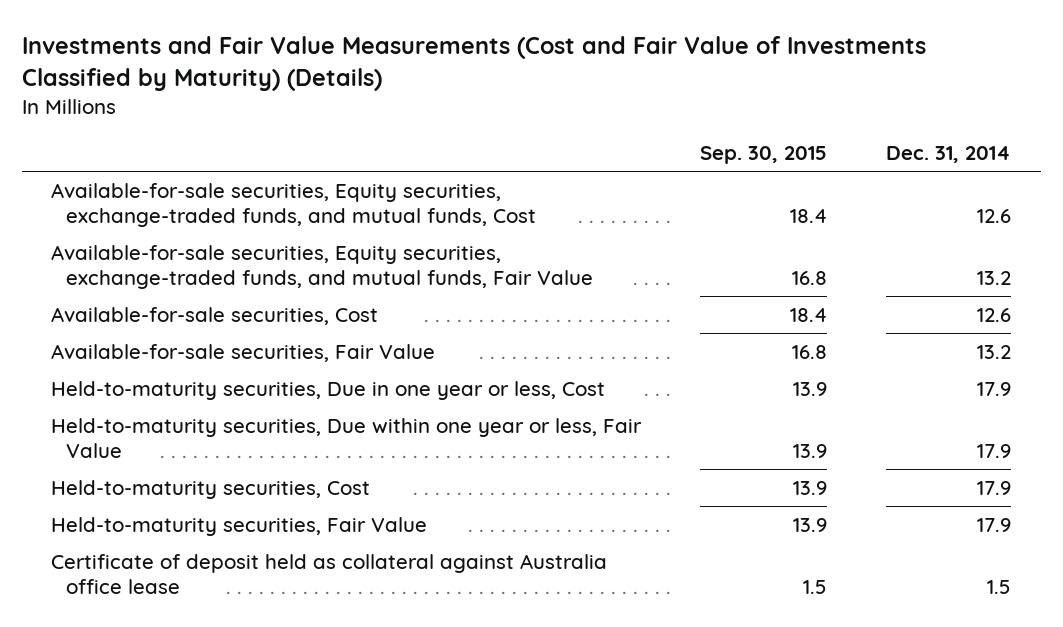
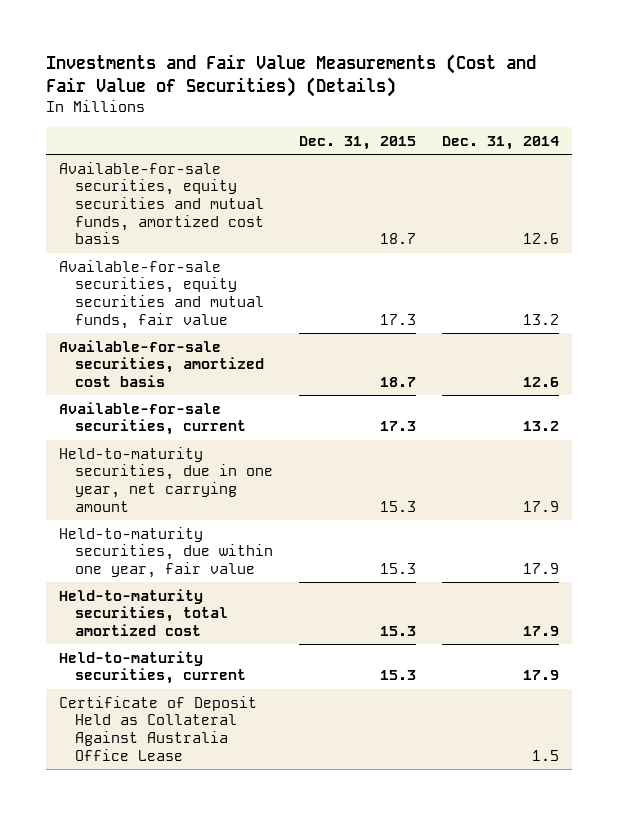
[22,35,927,91] Investments and Fair Value Measurements (Cost and Fair Value of Investments Classified by Maturity) (Details) -> [46,54,537,98] Investments and Fair Value Measurements (Cost and Fair Value of Securities) (Details)
[700,146,828,165] Sep. 30, 2015 -> none
none -> [299,135,417,150] Dec. 31, 2015
[51,182,537,227] Available-for-sale securities, Equity securities, exchange-traded funds, and mutual funds, Cost -> [59,161,264,245] Available-for-sale securities, equity securities and mutual funds, amortized cost basis
[51,244,594,289] Available-for-sale securities, Equity securities, exchange-traded funds, and mutual funds, Fair Value -> [59,259,264,329] Available-for-sale securities, equity securities and mutual funds, fair value
[51,306,379,325] Available-for-sale securities, Cost -> [59,339,264,387] Available-for-sale securities, amortized cost basis
[51,343,436,362] Available-for-sale securities, Fair Value -> [59,401,246,436] Available-for-sale securities, current
[51,380,606,400] Held-to-maturity securities, Due in one year or less, Cost -> [59,446,273,512] Held-to-maturity securities, due in one year, net carrying amount
[51,417,643,458] Held-to-maturity securities, Due within one year or less, Fair Value -> [59,526,273,578] Held-to-maturity securities, due within one year, fair value
[51,479,371,499] Held-to-maturity securities, Cost -> [59,588,228,636] Held-to-maturity securities, total amortized cost
[51,516,428,536] Held-to-maturity securities, Fair Value -> [59,650,246,685] Held-to-maturity securities, current
[51,553,608,594] Certificate of deposit held as collateral against Australia office lease -> [59,695,258,761] Certificate of Deposit Held as Collateral Against Australia Office Lease

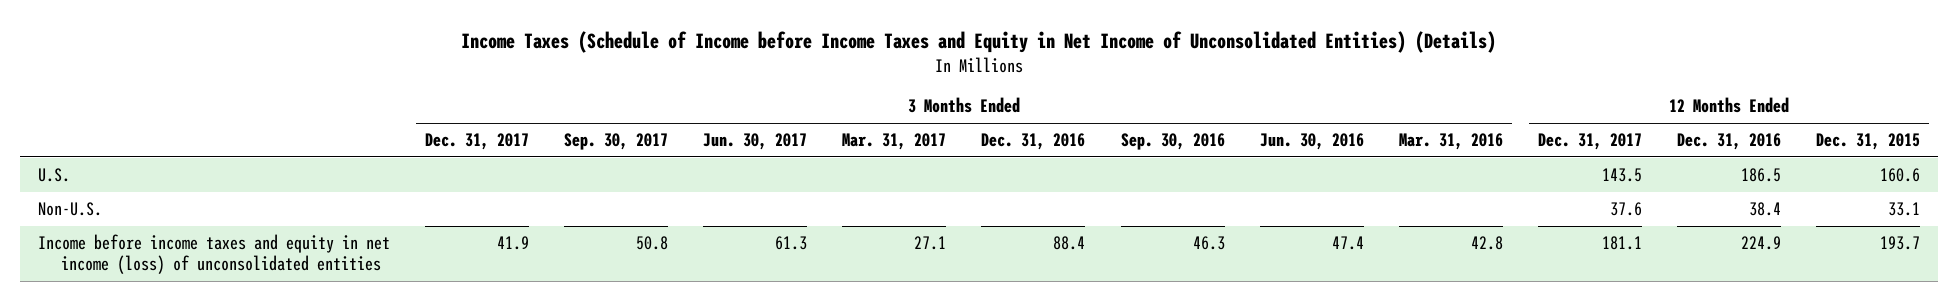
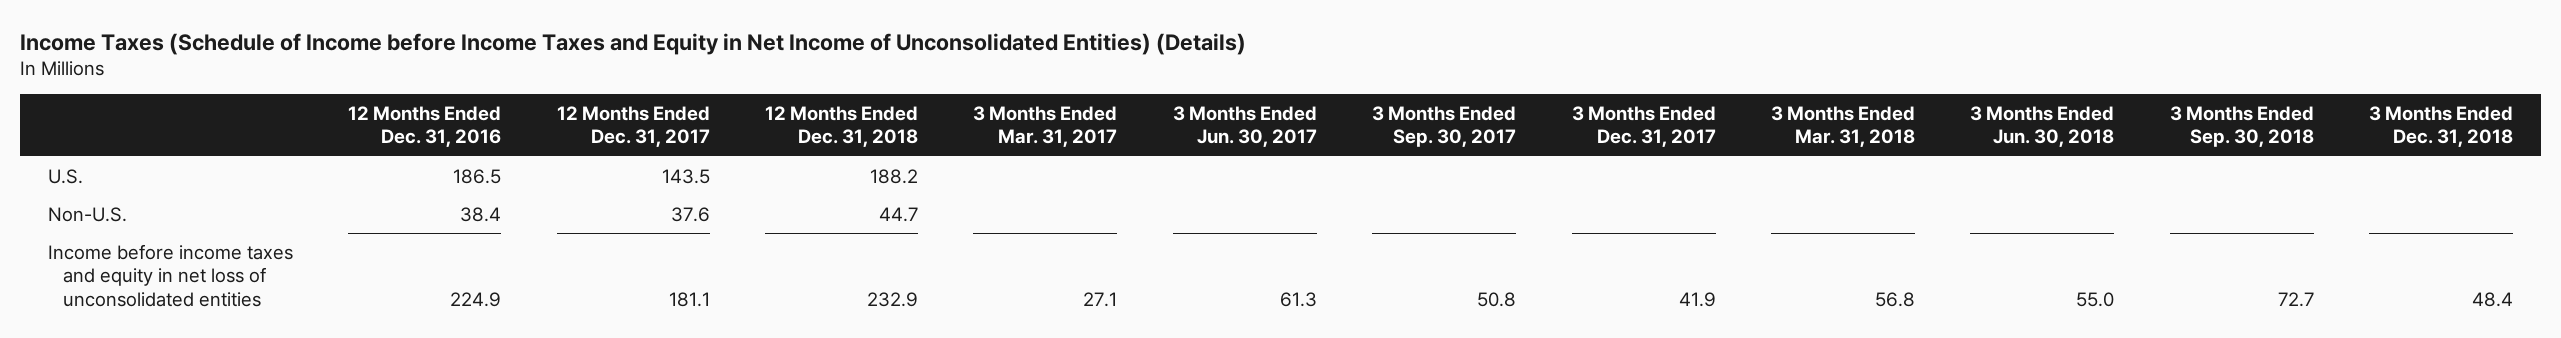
[981,133,1086,151] Dec. 31, 2016 -> none
[1120,133,1225,151] Sep. 30, 2016 -> none
[1259,133,1364,151] Jun. 30, 2016 -> none
[1398,133,1503,151] Mar. 31, 2016 -> none
[1816,133,1921,151] Dec. 31, 2015 -> none
none -> [764,106,918,148] 12 Months Ended Dec. 31, 2018
none -> [1770,106,1915,148] 3 Months Ended Mar. 31, 2018
none -> [1970,106,2115,148] 3 Months Ended Jun. 30, 2018
none -> [2169,106,2314,148] 3 Months Ended Sep. 30, 2018
none -> [2369,106,2514,148] 3 Months Ended Dec. 31, 2018
[37,234,390,275] Income before income taxes and equity in net income (loss) of unconsolidated entities -> [47,243,293,307] Income before income taxes and equity in net loss of unconsolidated entities

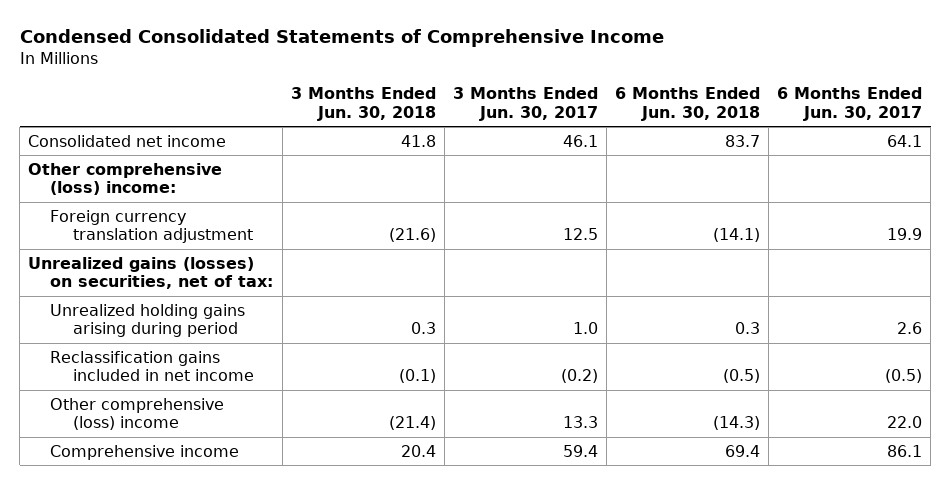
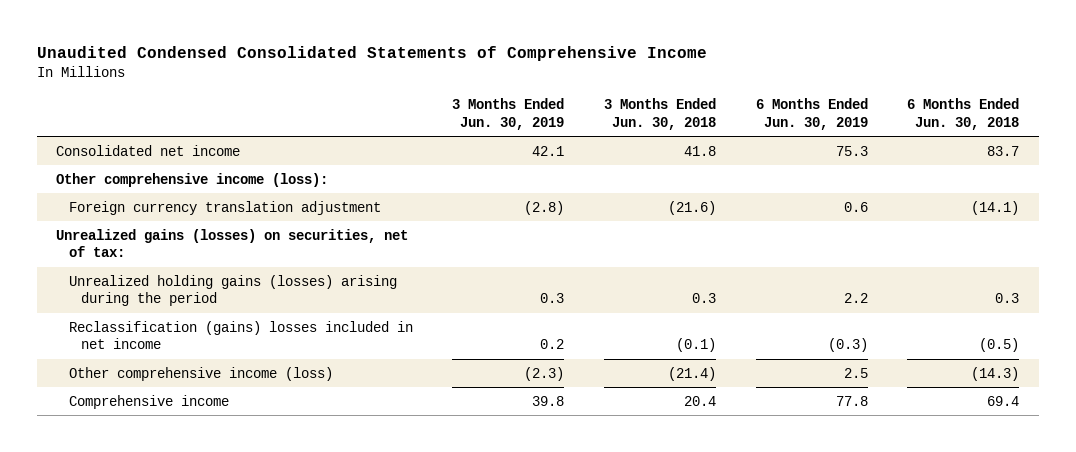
[19,29,664,48] Condensed Consolidated Statements of Comprehensive Income -> [36,46,707,62] Unaudited Condensed Consolidated Statements of Comprehensive Income
[452,87,598,121] 3 Months Ended Jun. 30, 2017 -> none
[777,87,923,121] 6 Months Ended Jun. 30, 2017 -> none
none -> [452,98,565,130] 3 Months Ended Jun. 30, 2019
none -> [755,98,868,130] 6 Months Ended Jun. 30, 2019
[28,162,223,196] Other comprehensive (loss) income: -> [56,172,329,187] Other comprehensive income (loss):
[50,303,246,338] Unrealized holding gains arising during period -> [68,274,397,307] Unrealized holding gains (losses) arising during the period
[50,350,254,382] Reclassification gains included in net income -> [68,320,413,350] Reclassification (gains) losses included in net income
[50,397,225,431] Other comprehensive (loss) income -> [68,366,333,381] Other comprehensive income (loss)

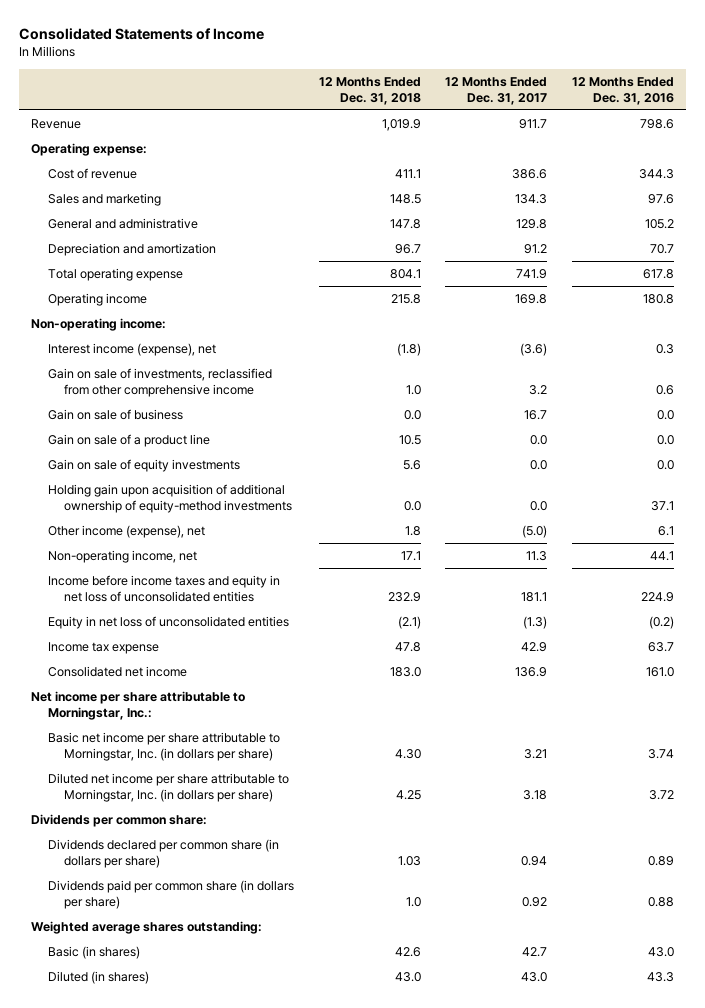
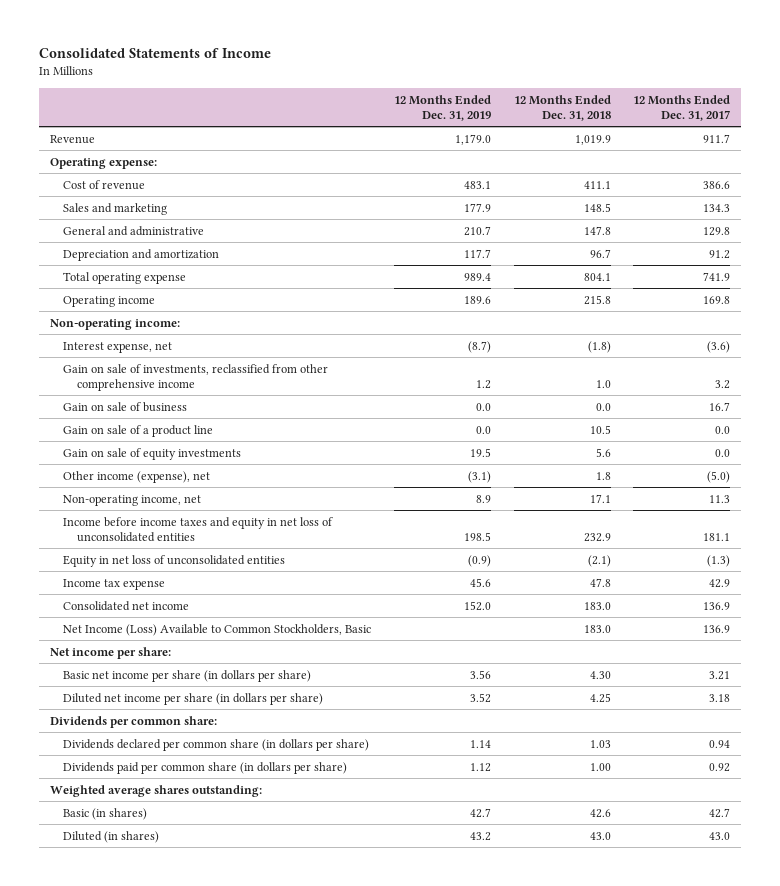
[571,76,674,105] 12 Months Ended Dec. 31, 2016 -> none
none -> [393,94,491,121] 12 Months Ended Dec. 31, 2019
[47,343,216,357] Interest income (expense), net -> [63,341,173,353] Interest expense, net
[47,484,293,513] Holding gain upon acquisition of additional ownership of equity-method investments -> none
none -> [63,623,372,636] Net Income (Loss) Available to Common Stockholders, Basic
[31,691,246,720] Net income per share attributable to Morningstar, Inc.: -> [50,646,172,659] Net income per share:
[47,732,280,761] Basic net income per share attributable to Morningstar, Inc. (in dollars per share) -> [63,669,312,682] Basic net income per share (in dollars per share)
[47,773,289,802] Diluted net income per share attributable to Morningstar, Inc. (in dollars per share) -> [63,692,324,705] Diluted net income per share (in dollars per share)
[405,896,421,907] 1.0 -> [589,762,611,771] 1.00

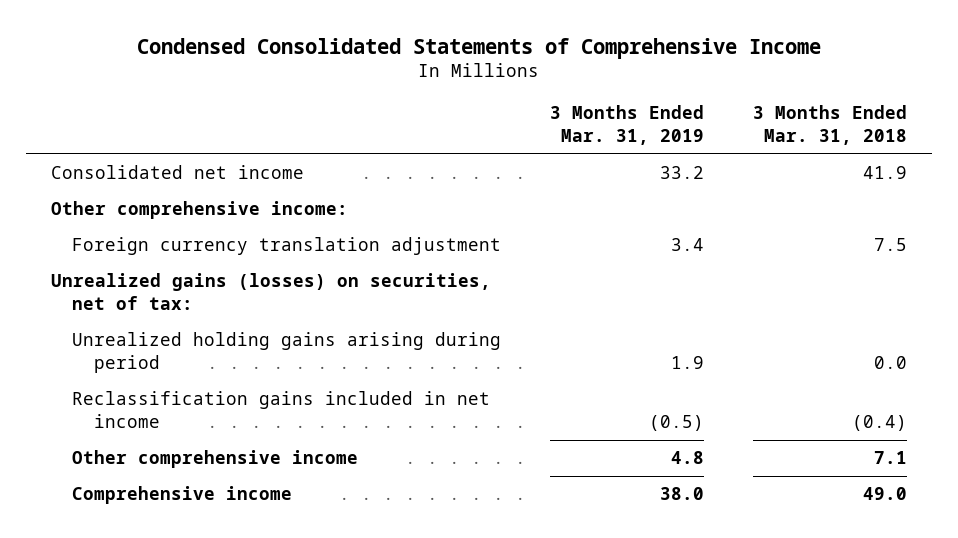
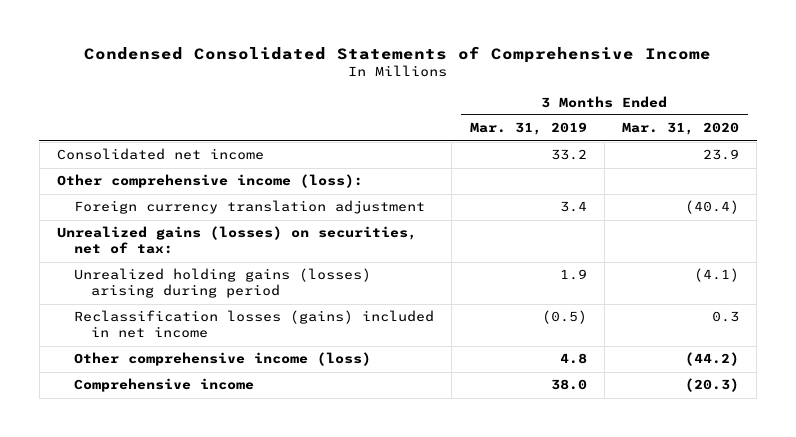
[753,105,908,146] 3 Months Ended Mar. 31, 2018 -> none
none -> [622,122,740,136] Mar. 31, 2020
[50,201,348,220] Other comprehensive income: -> [56,174,363,189] Other comprehensive income (loss):
[72,332,502,374] Unrealized holding gains arising during period -> [73,268,371,299] Unrealized holding gains (losses) arising during period
[72,391,491,429] Reclassification gains included in net income -> [73,310,434,339] Reclassification losses (gains) included in net income
[72,450,359,469] Other comprehensive income -> [73,352,371,367] Other comprehensive income (loss)

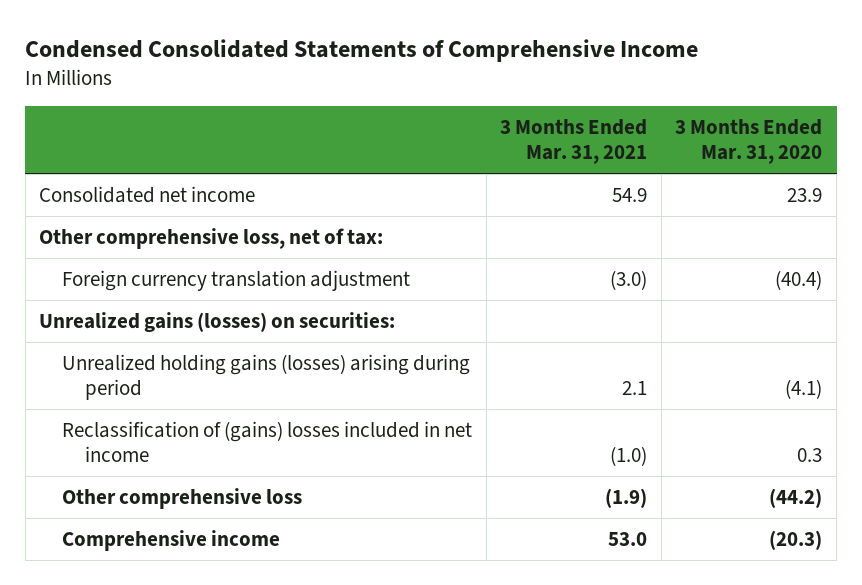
[469,122,587,136] Mar. 31, 2019 -> none
none -> [500,118,648,165] 3 Months Ended Mar. 31, 2021
[56,174,363,189] Other comprehensive income (loss): -> [39,227,384,249] Other comprehensive loss, net of tax:
[56,226,417,255] Unrealized gains (losses) on securities, net of tax: -> [39,311,396,332] Unrealized gains (losses) on securities:
[73,310,434,339] Reclassification losses (gains) included in net income -> [61,420,472,462] Reclassification of (gains) losses included in net income
[73,352,371,367] Other comprehensive income (loss) -> [61,487,302,509] Other comprehensive loss

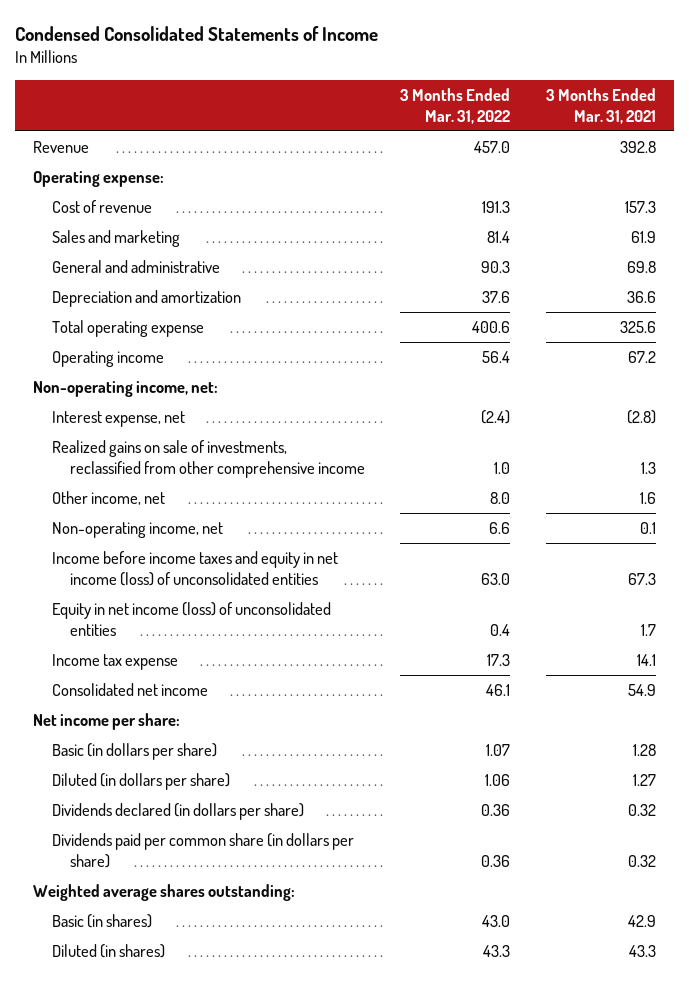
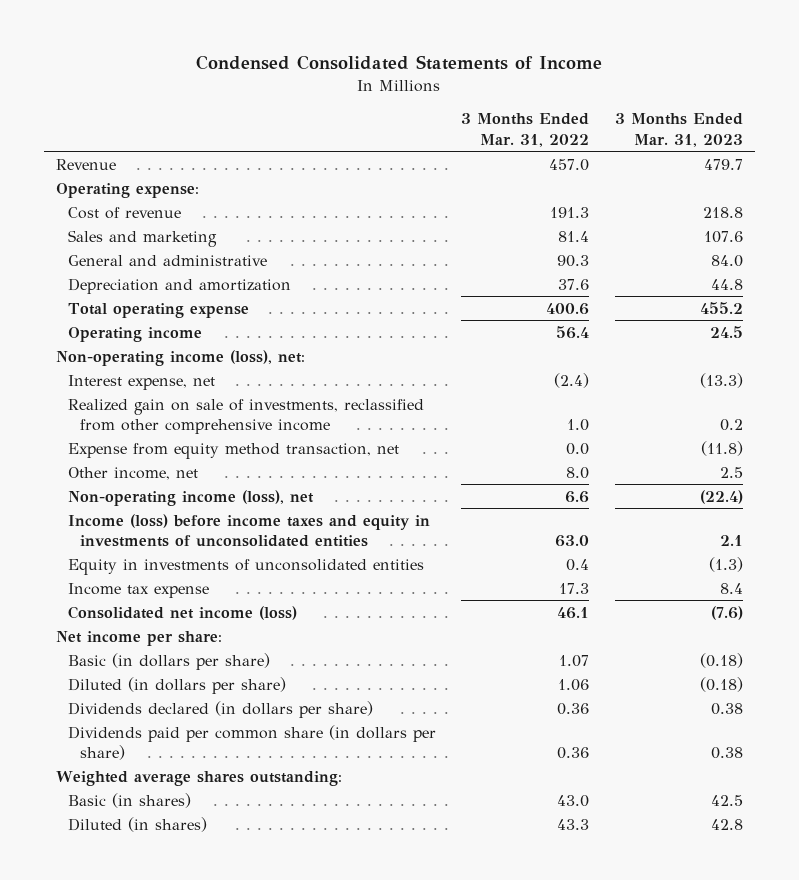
[545,87,656,124] 3 Months Ended Mar. 31, 2021 -> none
none -> [614,113,743,147] 3 Months Ended Mar. 31, 2023
[33,381,219,398] Non-operating income, net: -> [56,349,306,366] Non-operating income (loss), net:
[51,440,366,479] Realized gains on sale of investments, reclassified from other comprehensive income -> [68,398,425,434] Realized gain on sale of investments, reclassified from other comprehensive income
none -> [68,442,400,459] Expense from equity method transaction, net
[51,522,223,539] Non-operating income, net -> [68,489,315,506] Non-operating income (loss), net
[51,551,338,587] Income before income taxes and equity in net income (loss) of unconsolidated entities -> [68,513,431,547] Income (loss) before income taxes and equity in investments of unconsolidated entities
[51,602,331,637] Equity in net income (loss) of unconsolidated entities -> [68,558,425,575] Equity in investments of unconsolidated entities
[51,683,208,697] Consolidated net income -> [68,605,298,620] Consolidated net income (loss)

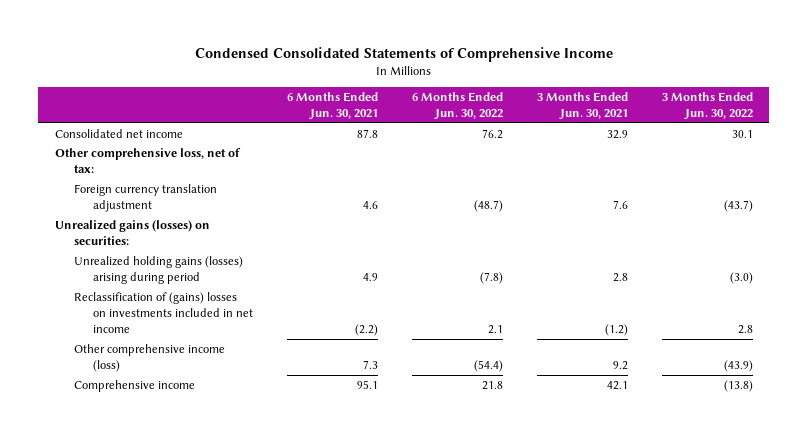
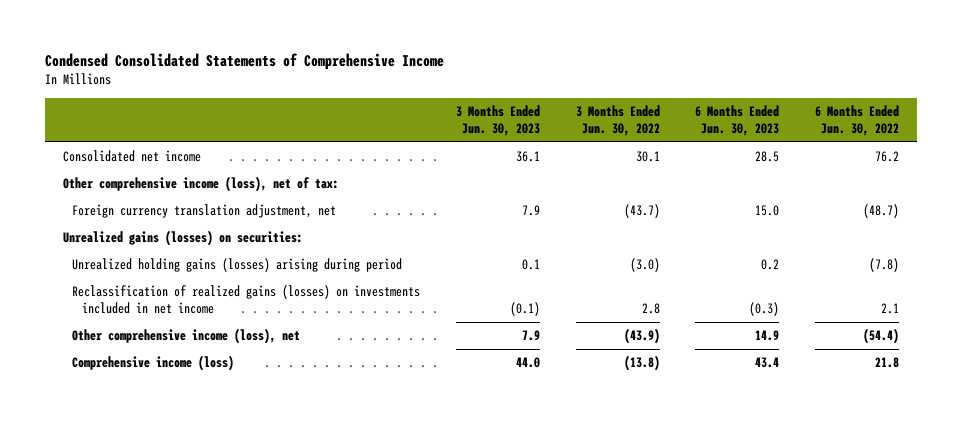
[287,91,379,120] 6 Months Ended Jun. 30, 2021 -> none
[536,91,628,120] 3 Months Ended Jun. 30, 2021 -> none
none -> [455,105,540,136] 3 Months Ended Jun. 30, 2023
none -> [695,105,780,136] 6 Months Ended Jun. 30, 2023
[55,147,242,173] Other comprehensive loss, net of tax: -> [62,176,339,193] Other comprehensive income (loss), net of tax:
[74,183,218,212] Foreign currency translation adjustment -> [72,204,337,219] Foreign currency translation adjustment, net
[74,291,254,333] Reclassification of (gains) losses on investments included in net income -> [72,285,421,314] Reclassification of realized gains (losses) on investments included in net income
[74,343,226,372] Other comprehensive income (loss) -> [72,328,301,345] Other comprehensive income (loss), net
[74,379,196,392] Comprehensive income -> [72,355,235,372] Comprehensive income (loss)

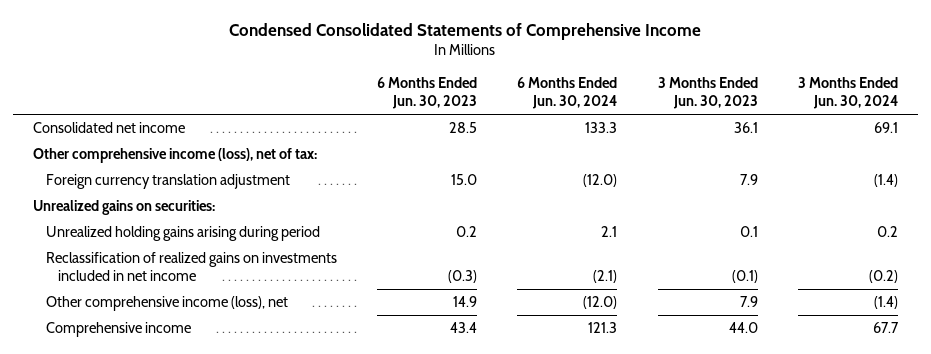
[575,105,660,136] 3 Months Ended Jun. 30, 2022 -> none
[814,105,899,136] 6 Months Ended Jun. 30, 2022 -> none
none -> [517,77,618,110] 6 Months Ended Jun. 30, 2024
none -> [797,77,898,110] 3 Months Ended Jun. 30, 2024
[72,204,337,219] Foreign currency translation adjustment, net -> [45,174,290,190] Foreign currency translation adjustment
[62,230,303,247] Unrealized gains (losses) on securities: -> [32,200,215,216] Unrealized gains on securities:
[72,258,403,273] Unrealized holding gains (losses) arising during period -> [45,226,320,242] Unrealized holding gains arising during period
[72,285,421,314] Reclassification of realized gains (losses) on investments included in net income -> [45,252,337,282] Reclassification of realized gains on investments included in net income
[72,355,235,372] Comprehensive income (loss) -> [45,322,191,338] Comprehensive income

